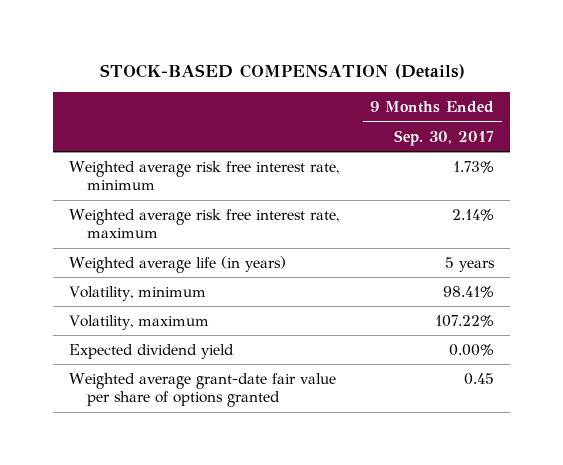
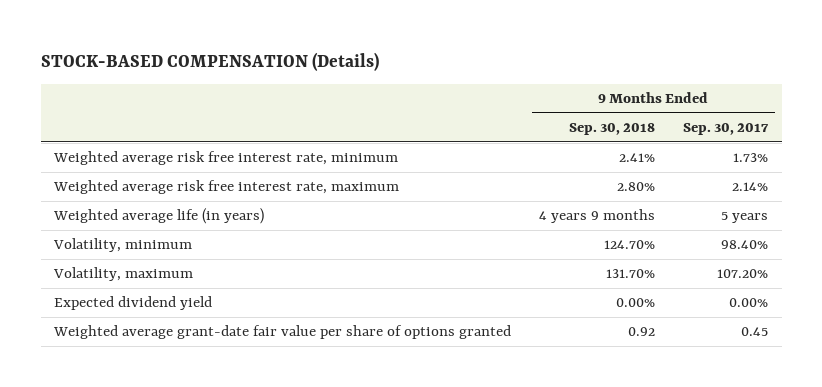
none -> [569,123,656,136] Sep. 30, 2018
[443,286,495,299] 98.41% -> [720,240,768,250] 98.40%
[435,315,495,328] 107.22% -> [716,269,768,279] 107.20%

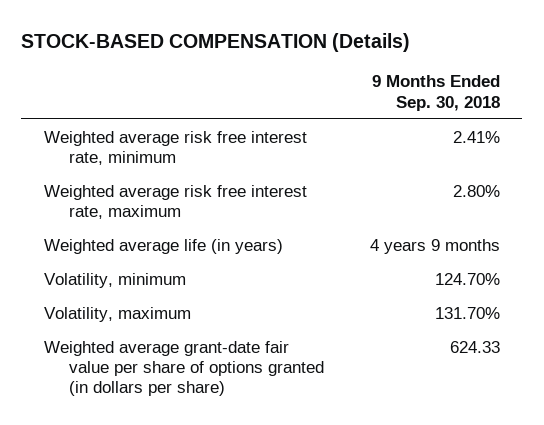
[682,123,769,136] Sep. 30, 2017 -> none
[54,296,213,311] Expected dividend yield -> none
[53,325,512,340] Weighted average grant-date fair value per share of options granted -> [43,340,325,397] Weighted average grant-date fair value per share of options granted (in dollars per share)
[628,327,656,337] 0.92 -> [449,340,500,353] 624.33

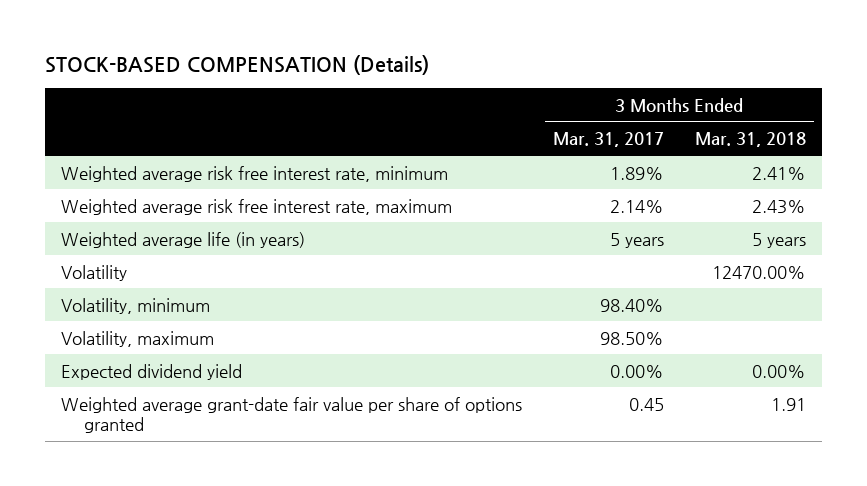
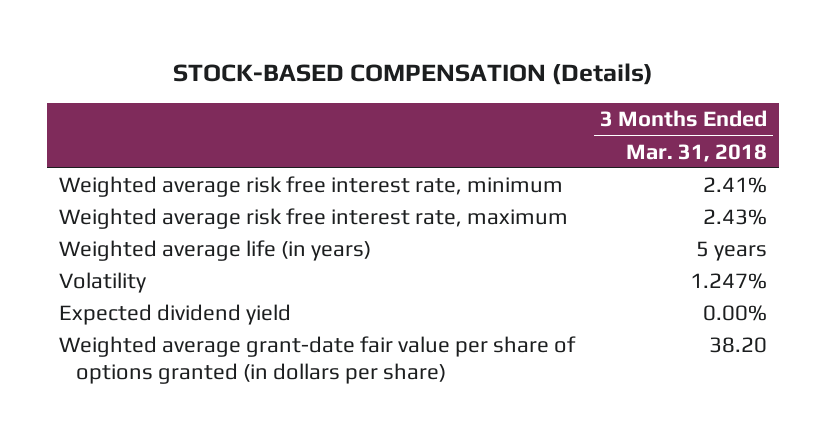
[552,132,664,148] Mar. 31, 2017 -> none
[60,297,210,314] Volatility, minimum -> none
[60,330,214,347] Volatility, maximum -> none
[712,265,807,279] 12470.00% -> [690,273,768,290] 1.247%
[60,396,522,434] Weighted average grant-date fair value per share of options granted -> [59,336,577,385] Weighted average grant-date fair value per share of options granted (in dollars per share)
[771,397,807,411] 1.91 -> [709,337,768,354] 38.20

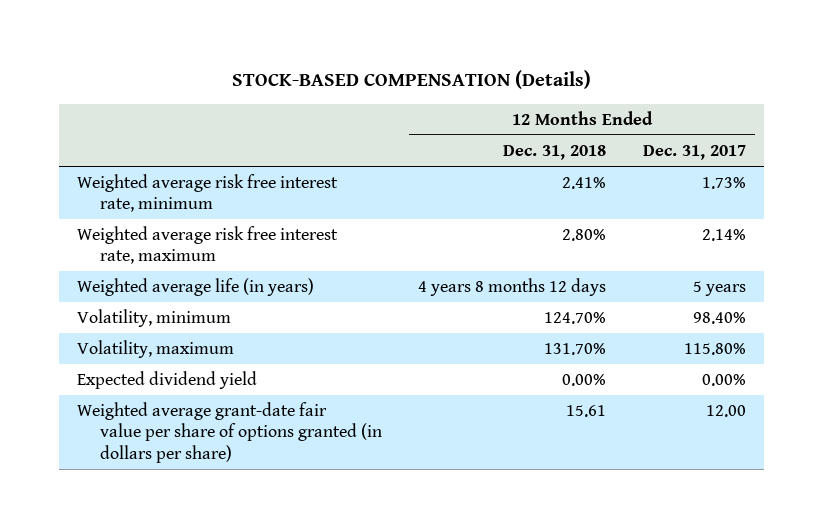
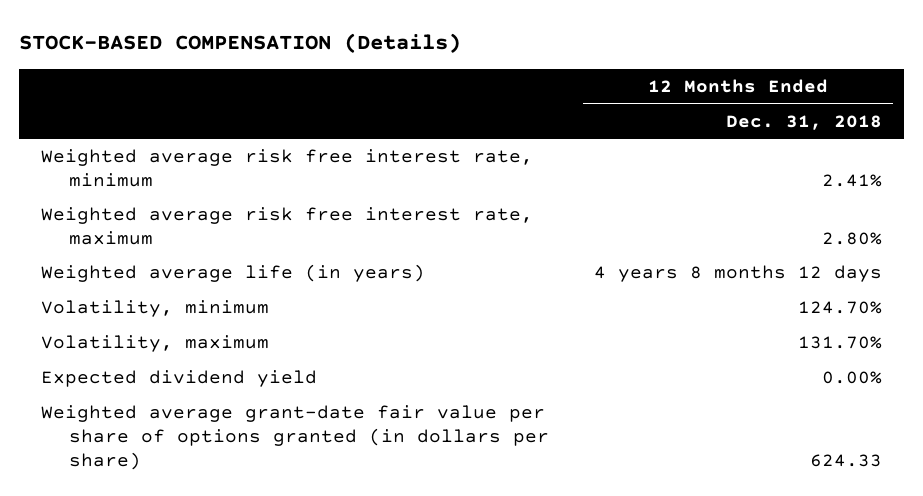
[642,144,746,160] Dec. 31, 2017 -> none
[566,405,607,418] 15.61 -> [809,453,882,467] 624.33

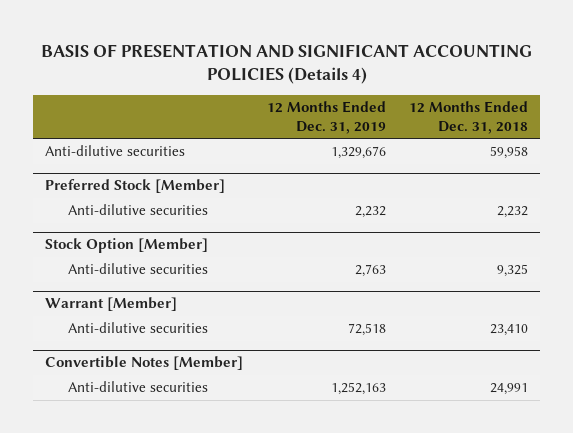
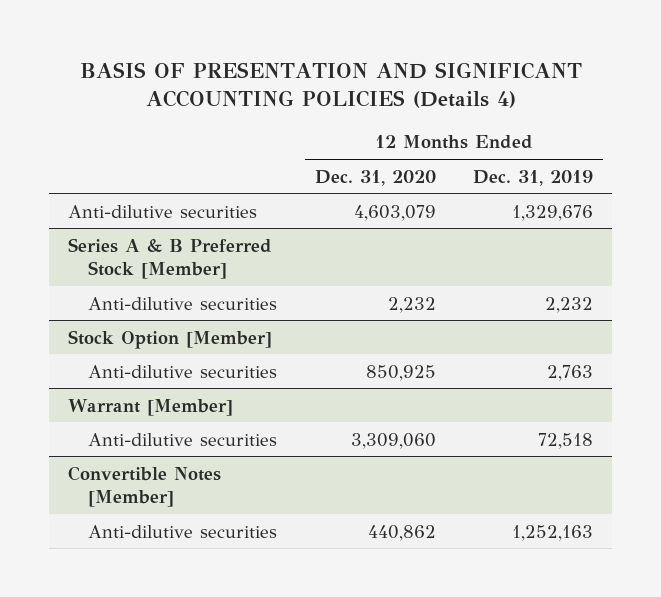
[408,101,528,134] 12 Months Ended Dec. 31, 2018 -> none
none -> [314,169,436,186] Dec. 31, 2020
[45,179,226,194] Preferred Stock [Member] -> [68,237,273,280] Series A & B Preferred Stock [Member]

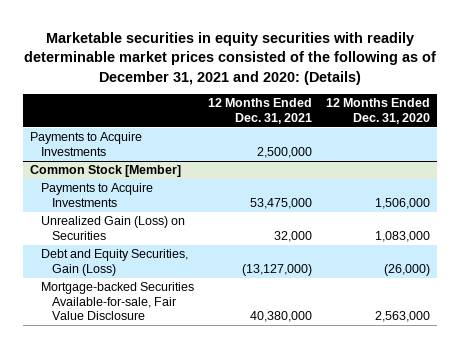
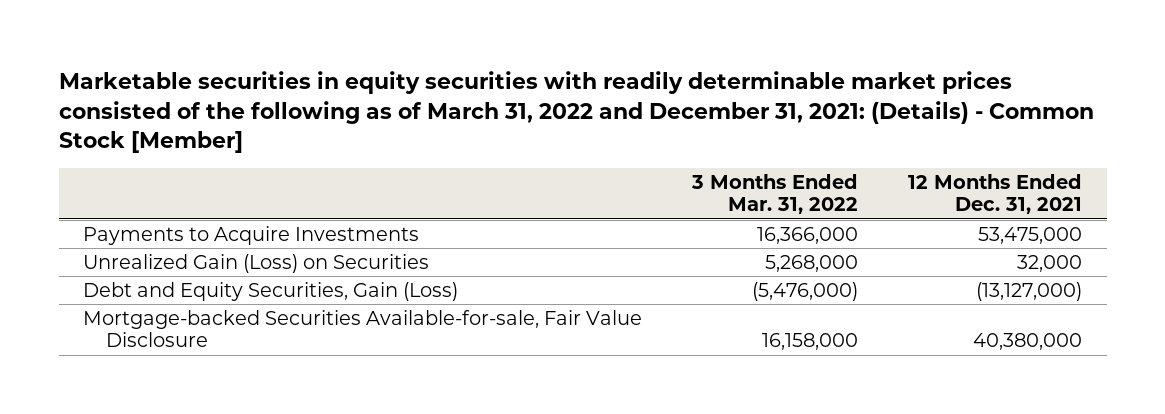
[24,31,437,85] Marketable securities in equity securities with readily determinable market prices consisted of the following as of December 31, 2021 and 2020: (Details) -> [58,70,1094,154] Marketable securities in equity securities with readily determinable market prices consisted of the following as of March 31, 2022 and December 31, 2021: (Details) - Common Stock [Member]
[326,98,431,124] 12 Months Ended Dec. 31, 2020 -> none
none -> [691,173,859,215] 3 Months Ended Mar. 31, 2022
[30,132,143,156] Payments to Acquire Investments -> none
[30,165,182,178] Common Stock [Member] -> none

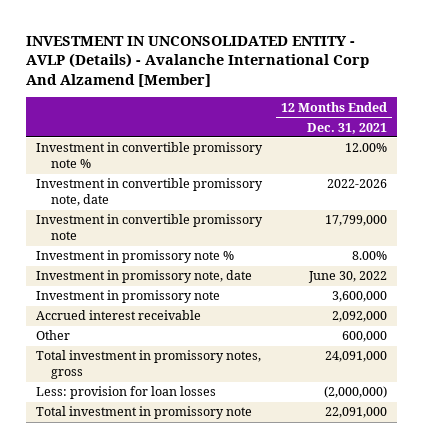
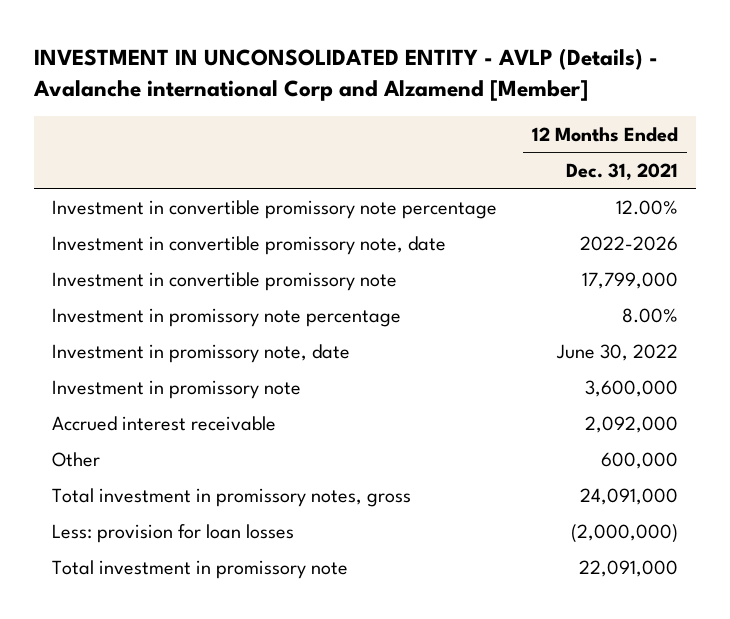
[25,35,369,87] INVESTMENT IN UNCONSOLIDATED ENTITY - AVLP (Details) - Avalanche International Corp And Alzamend [Member] -> [33,48,659,102] INVESTMENT IN UNCONSOLIDATED ENTITY - AVLP (Details) - Avalanche international Corp and Alzamend [Member]
[35,142,263,169] Investment in convertible promissory note % -> [51,199,497,219] Investment in convertible promissory note percentage
[35,250,234,264] Investment in promissory note % -> [51,307,401,327] Investment in promissory note percentage

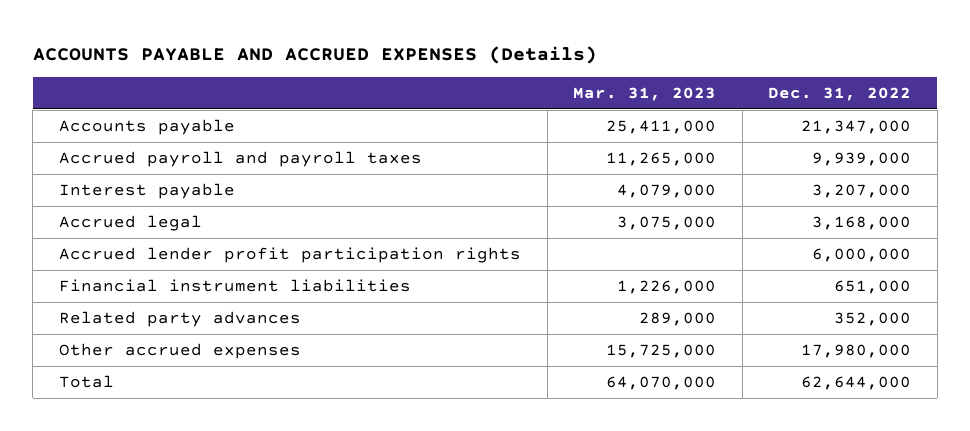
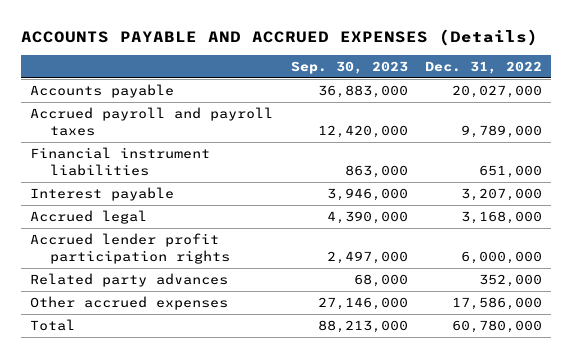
[573,87,717,102] Mar. 31, 2023 -> none
none -> [290,60,408,74] Sep. 30, 2023
[801,119,912,134] 21,347,000 -> [452,85,543,99] 20,027,000
[812,151,912,166] 9,939,000 -> [461,124,543,138] 9,789,000
[59,278,412,292] Financial instrument liabilities -> [30,147,211,176] Financial instrument liabilities
[801,343,912,358] 17,980,000 -> [452,297,543,311] 17,586,000
[801,375,912,390] 62,644,000 -> [452,320,543,334] 60,780,000

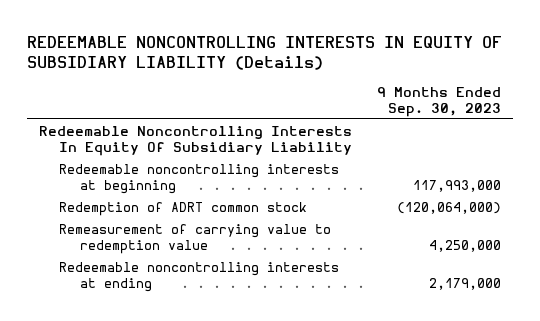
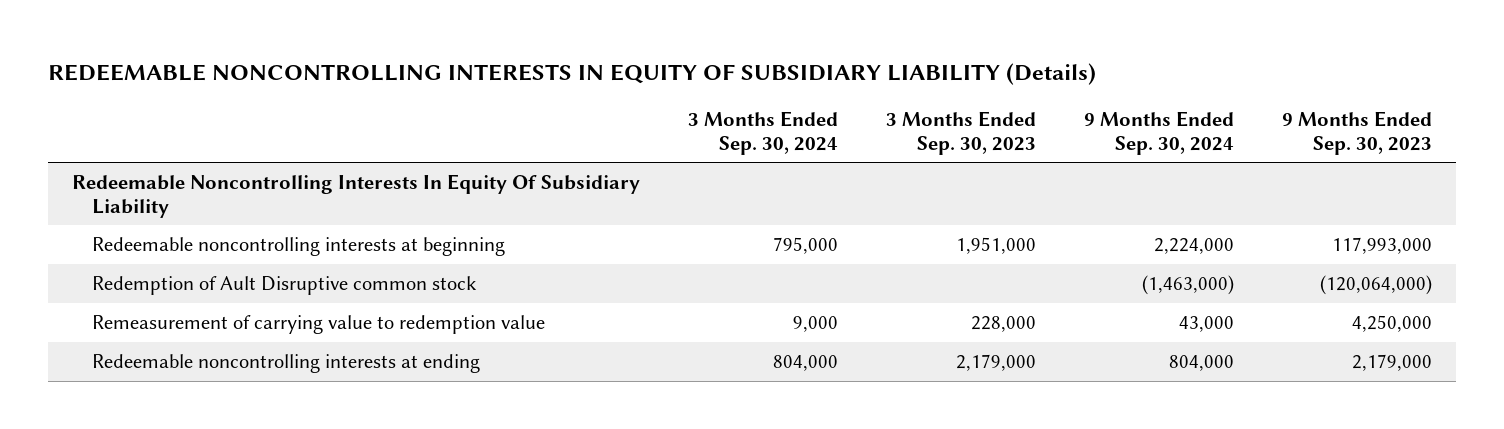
none -> [688,111,839,155] 3 Months Ended Sep. 30, 2024
none -> [886,111,1037,155] 3 Months Ended Sep. 30, 2023
none -> [1084,111,1235,155] 9 Months Ended Sep. 30, 2024
[59,202,308,217] Redemption of ADRT common stock -> [91,275,477,295] Redemption of Ault Disruptive common stock

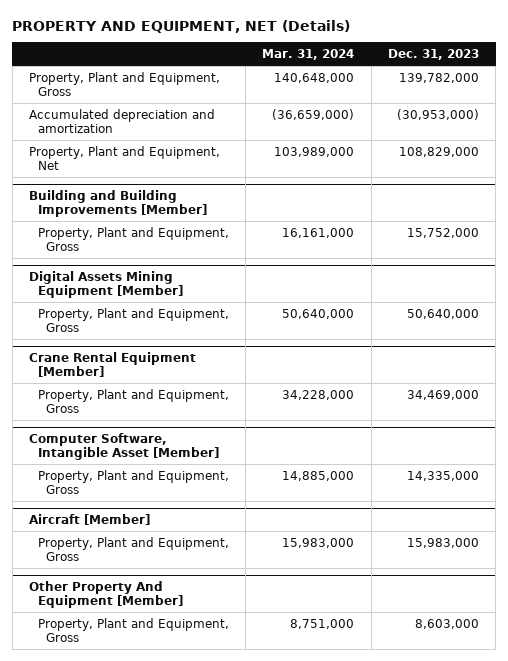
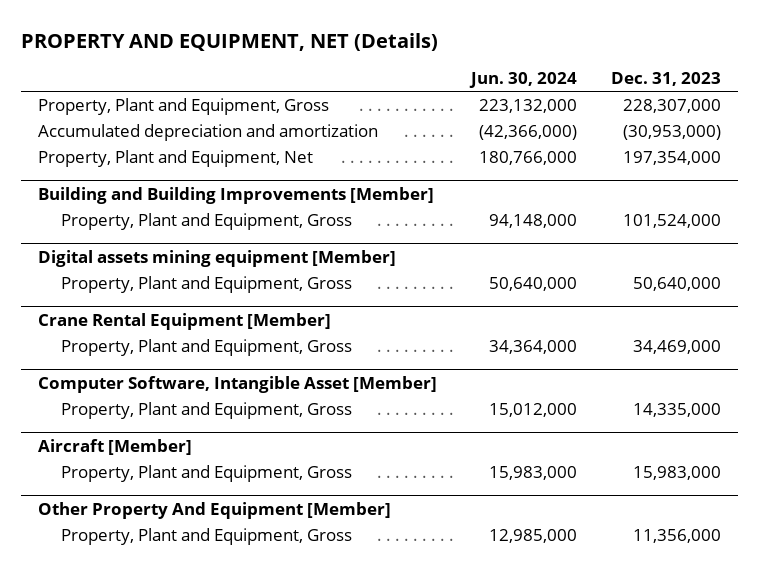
[262,49,355,61] Mar. 31, 2024 -> none
none -> [469,72,578,89] Jun. 30, 2024
[399,72,480,83] 139,782,000 -> [623,99,722,114] 228,307,000
[399,146,480,157] 108,829,000 -> [623,151,722,166] 197,354,000
[407,227,480,238] 15,752,000 -> [623,214,722,229] 101,524,000
[29,270,183,299] Digital Assets Mining Equipment [Member] -> [38,249,397,267] Digital assets mining equipment [Member]
[415,618,480,629] 8,603,000 -> [633,529,722,544] 11,356,000

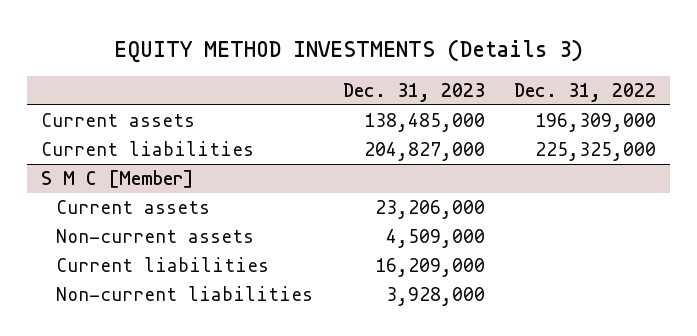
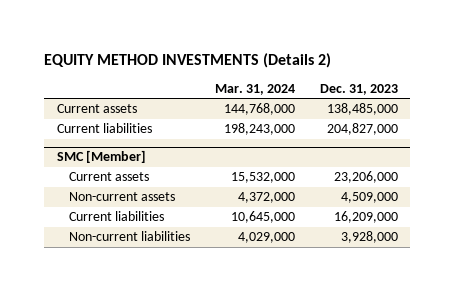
[113,38,583,63] EQUITY METHOD INVESTMENTS (Details 3) -> [44,53,332,69] EQUITY METHOD INVESTMENTS (Details 2)
[513,83,656,103] Dec. 31, 2022 -> none
none -> [215,83,296,95] Mar. 31, 2024
[41,170,195,189] S M C [Member] -> [56,150,146,164] SMC [Member]

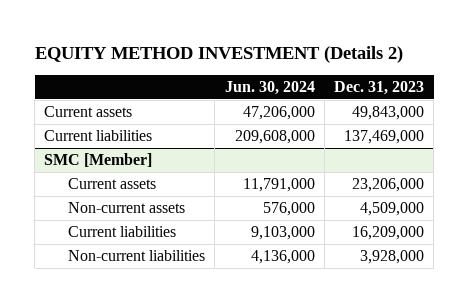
[44,53,332,69] EQUITY METHOD INVESTMENTS (Details 2) -> [34,46,403,64] EQUITY METHOD INVESTMENT (Details 2)
[215,83,296,95] Mar. 31, 2024 -> none
none -> [224,81,315,96] Jun. 30, 2024
[326,103,398,116] 138,485,000 -> [352,105,425,120] 49,843,000
[326,123,398,136] 204,827,000 -> [344,129,425,144] 137,469,000

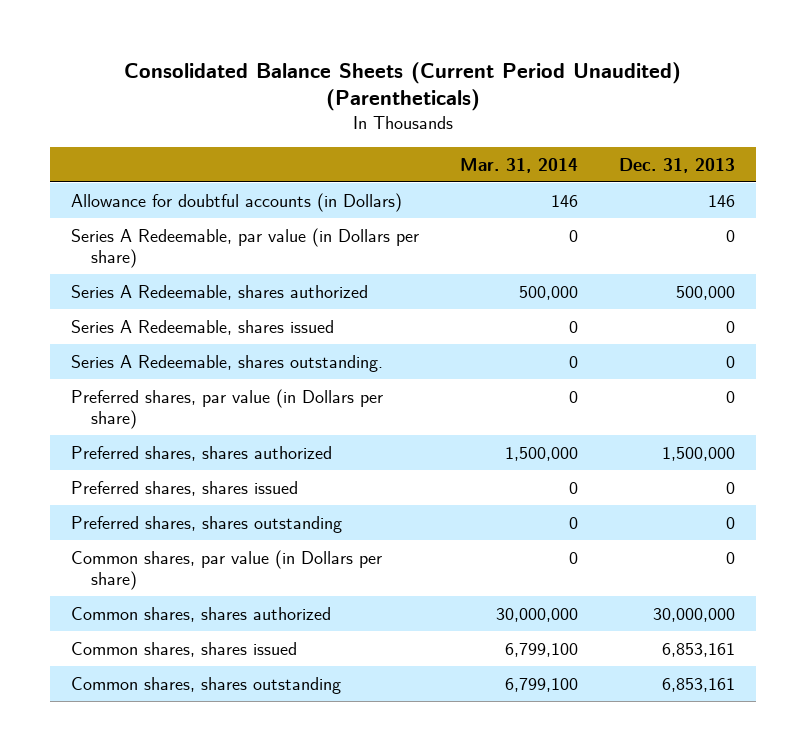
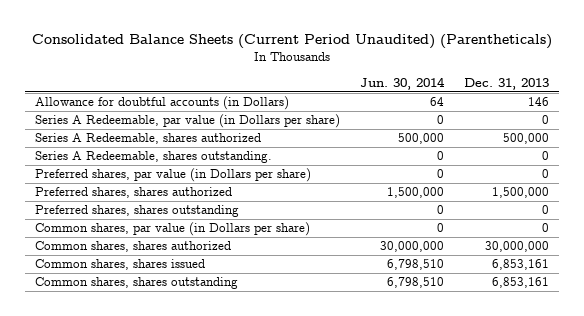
[460,157,579,173] Mar. 31, 2014 -> none
none -> [360,76,446,90] Jun. 30, 2014
[70,319,334,335] Series A Redeemable, shares issued -> none
[70,480,298,496] Preferred shares, shares issued -> none

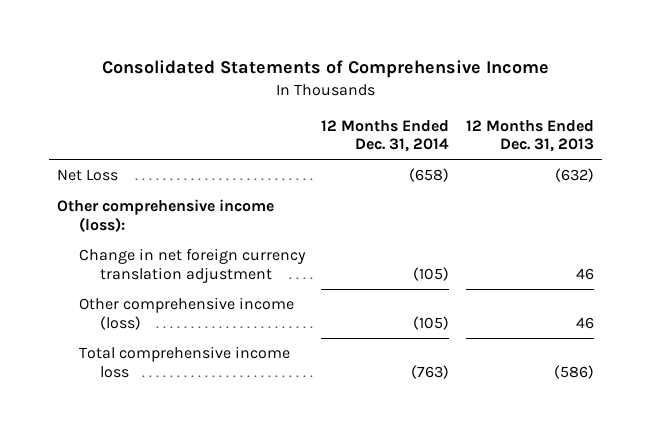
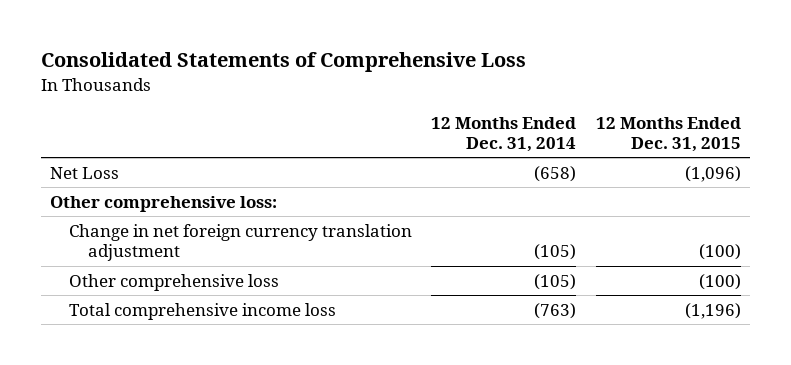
[101,60,549,79] Consolidated Statements of Comprehensive Income -> [40,52,526,73] Consolidated Statements of Comprehensive Loss
[466,119,595,152] 12 Months Ended Dec. 31, 2013 -> none
none -> [595,116,741,152] 12 Months Ended Dec. 31, 2015
[57,199,275,232] Other comprehensive income (loss): -> [50,195,278,212] Other comprehensive loss:
[78,297,294,330] Other comprehensive income (loss) -> [69,273,280,291] Other comprehensive loss

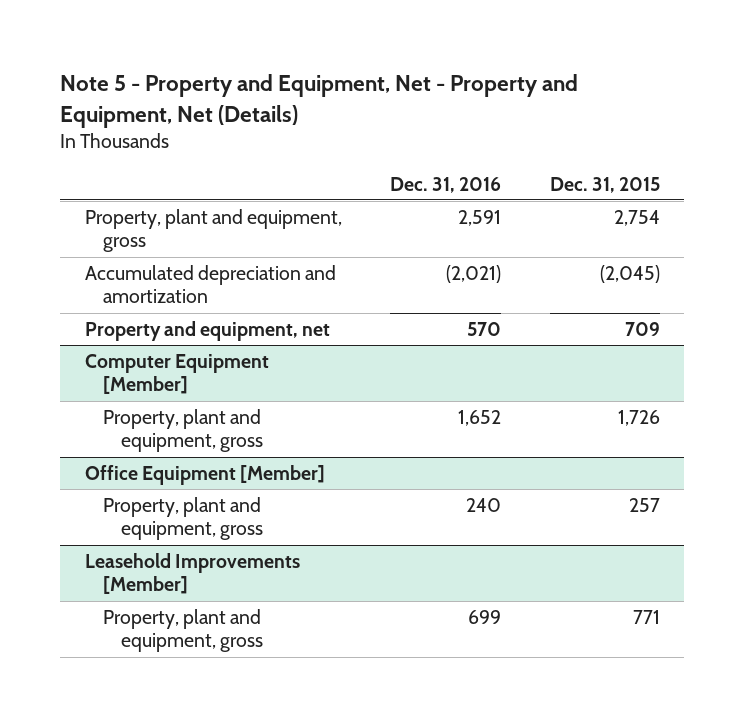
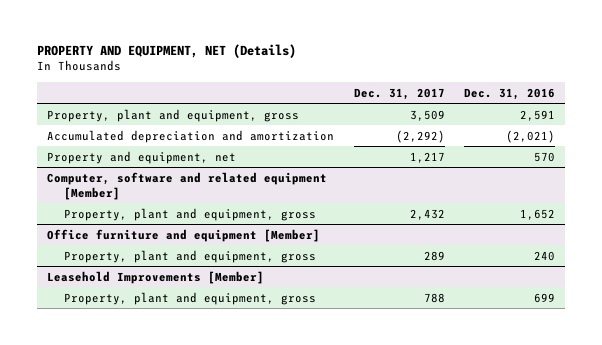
[60,74,579,128] Note 5 - Property and Equipment, Net - Property and Equipment, Net (Details) -> [37,43,297,58] PROPERTY AND EQUIPMENT, NET (Details)
[549,176,660,193] Dec. 31, 2015 -> none
none -> [353,87,445,100] Dec. 31, 2017
[84,353,269,395] Computer Equipment [Member] -> [46,171,327,200] Computer, software and related equipment [Member]
[84,464,325,485] Office Equipment [Member] -> [46,228,320,242] Office furniture and equipment [Member]

